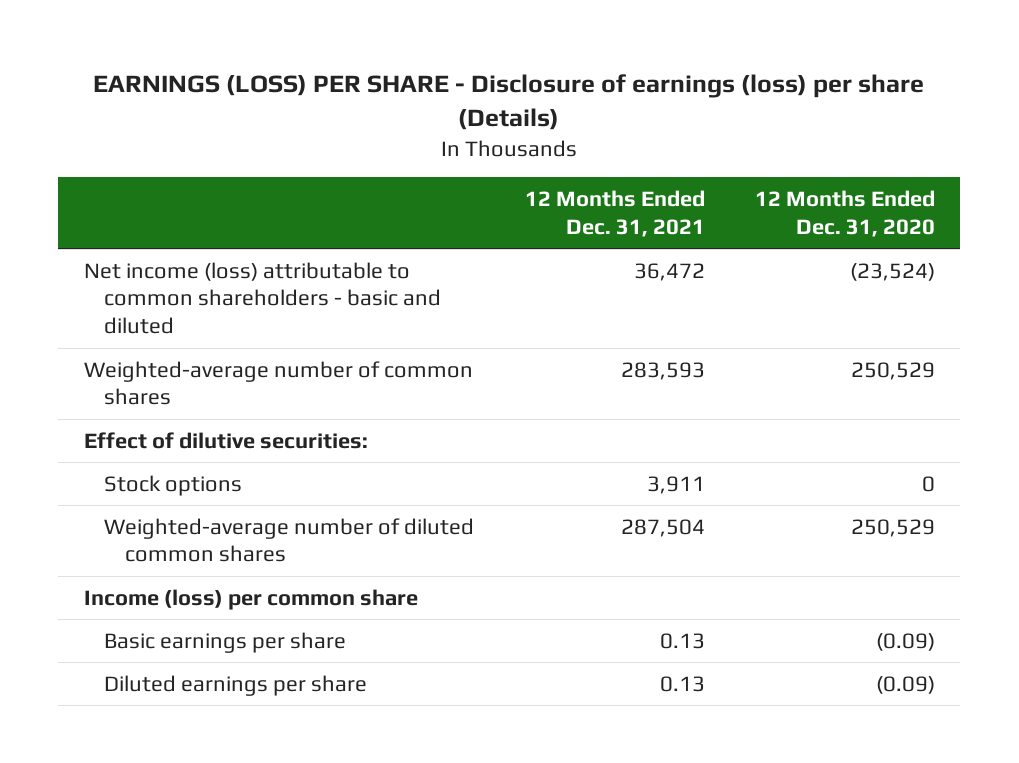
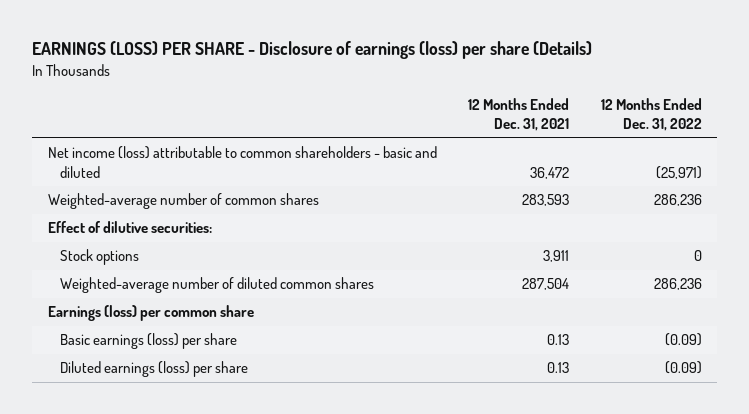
[754,189,935,237] 12 Months Ended Dec. 31, 2020 -> none
none -> [600,98,702,132] 12 Months Ended Dec. 31, 2022
[83,588,418,610] Income (loss) per common share -> [47,305,254,322] Earnings (loss) per common share
[104,631,347,653] Basic earnings per share -> [60,333,238,350] Basic earnings (loss) per share
[104,674,368,696] Diluted earnings per share -> [60,361,249,378] Diluted earnings (loss) per share

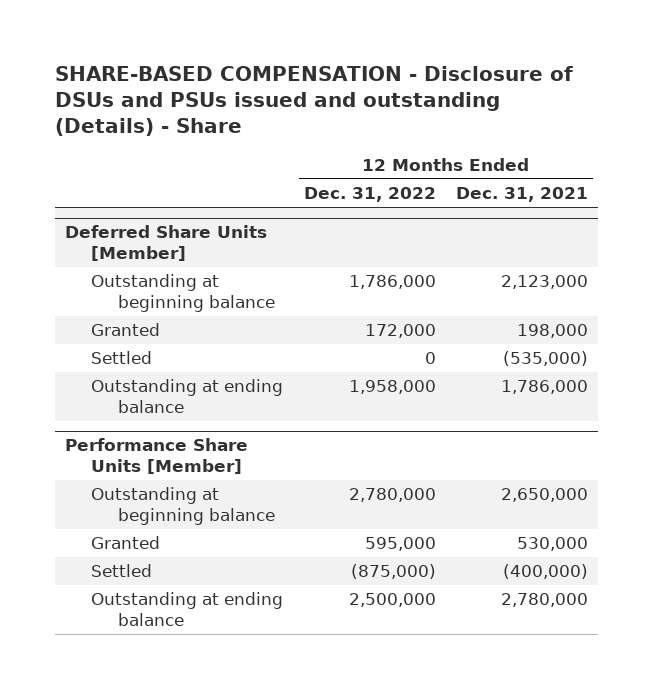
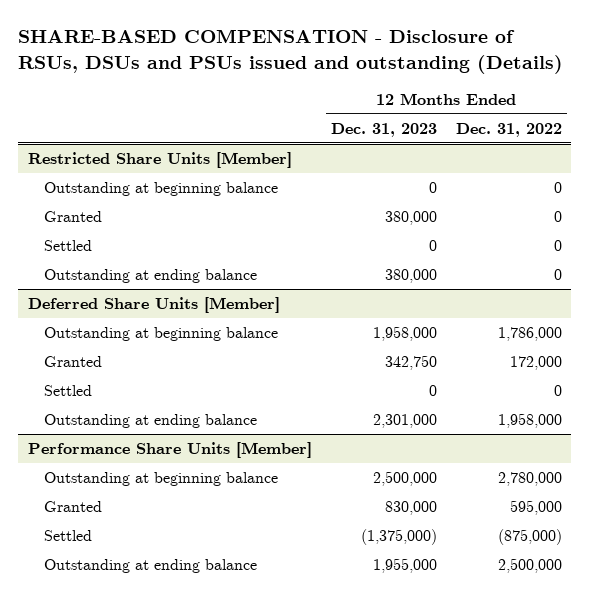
[54,65,573,137] SHARE-BASED COMPENSATION - Disclosure of DSUs and PSUs issued and outstanding (Details) - Share -> [18,29,564,74] SHARE-BASED COMPENSATION - Disclosure of RSUs, DSUs and PSUs issued and outstanding (Details)
[456,187,589,203] Dec. 31, 2021 -> none
none -> [330,122,437,137] Dec. 31, 2023
none -> [27,152,292,169] Restricted Share Units [Member]
none -> [43,182,278,197] Outstanding at beginning balance
none -> [43,211,102,223] Granted
none -> [43,240,92,252] Settled
none -> [43,269,257,284] Outstanding at ending balance

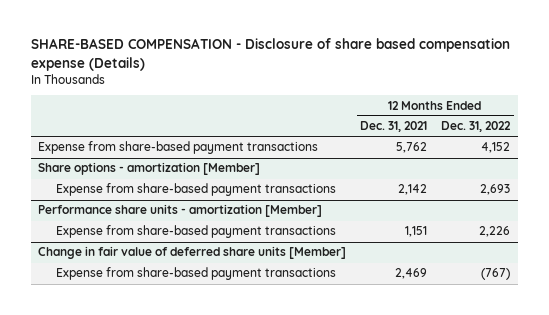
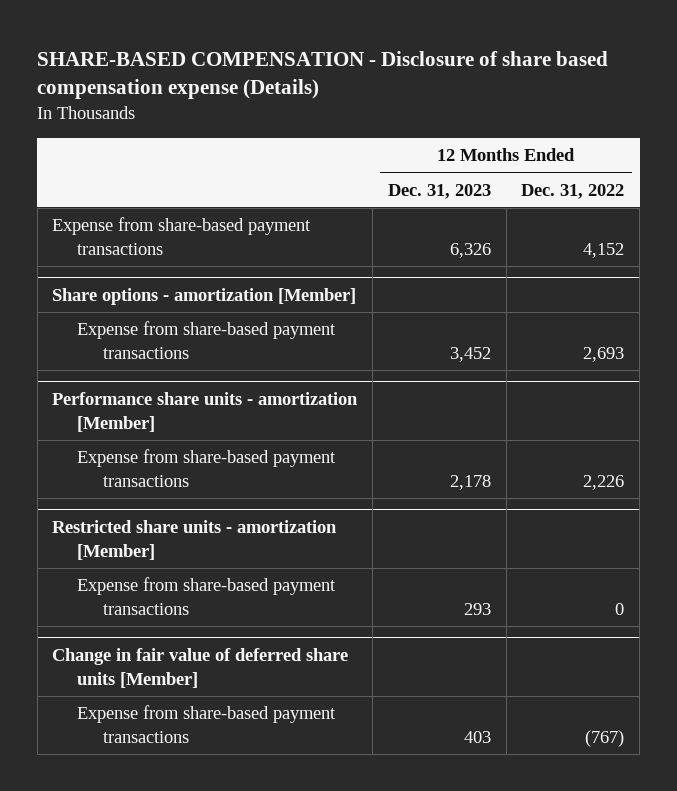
[360,121,428,133] Dec. 31, 2021 -> none
none -> [387,183,491,199] Dec. 31, 2023
none -> [52,520,338,560] Restricted share units - amortization [Member]
none -> [77,577,337,615] Expense from share-based payment transactions

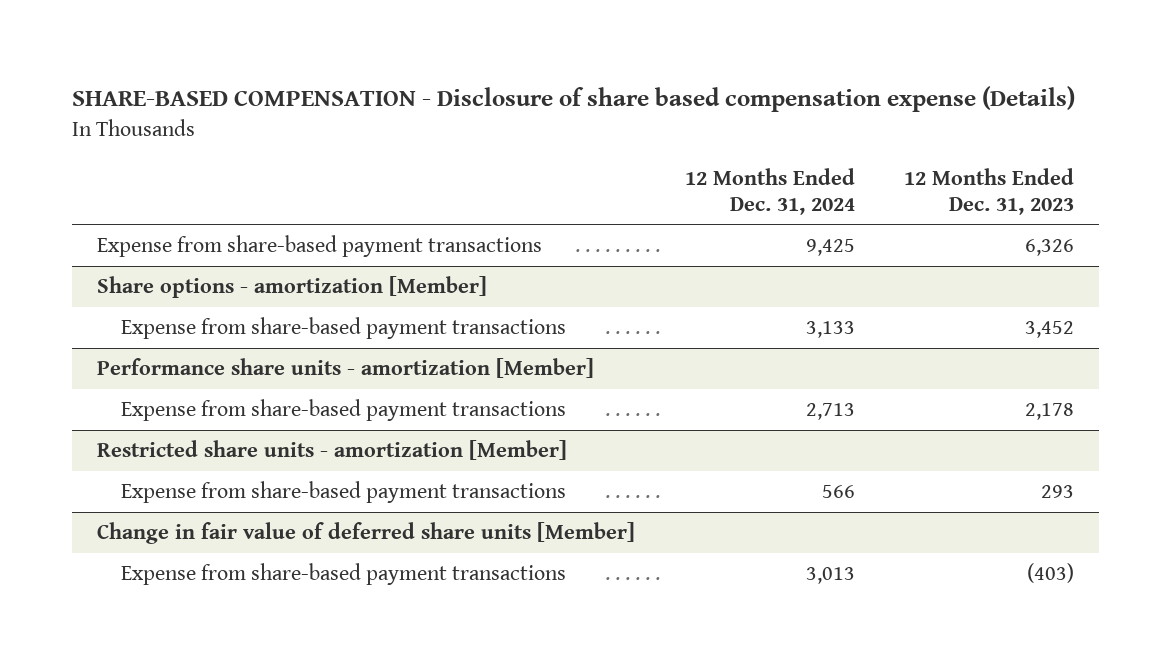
[521,183,625,199] Dec. 31, 2022 -> none
none -> [684,167,855,215] 12 Months Ended Dec. 31, 2024
[463,730,491,743] 403 -> [1027,563,1075,584] (403)

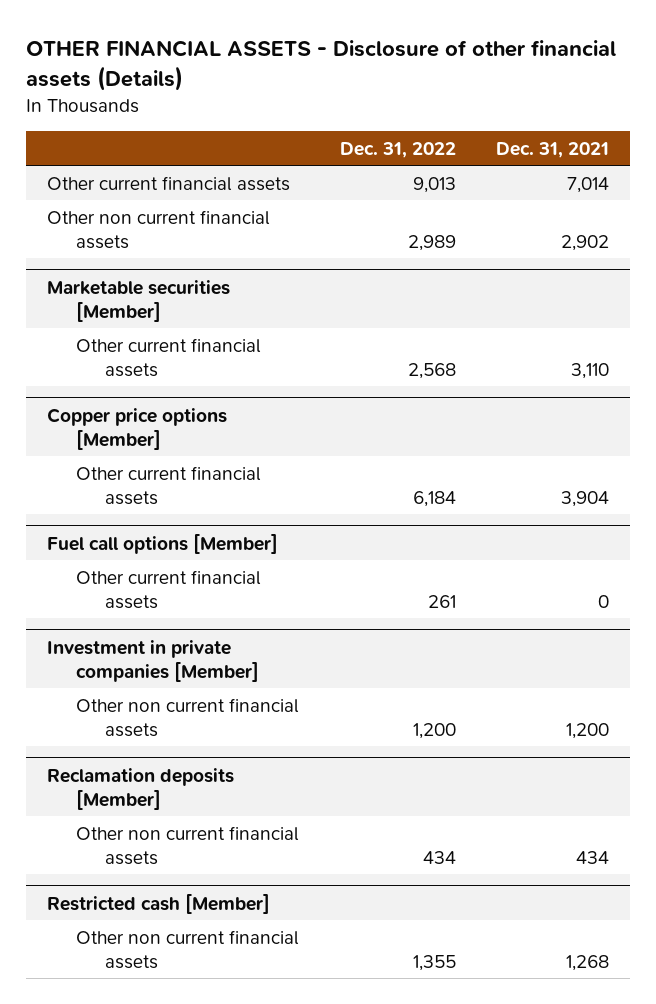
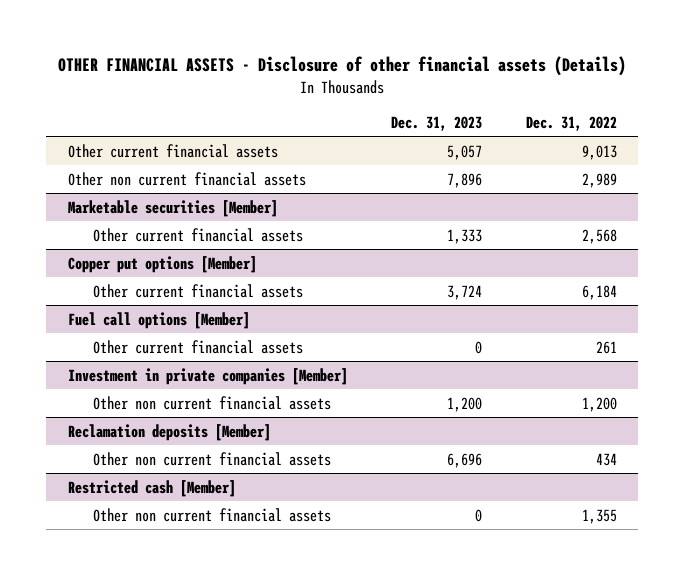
[496,141,610,158] Dec. 31, 2021 -> none
none -> [391,115,483,131] Dec. 31, 2023
[46,407,227,450] Copper price options [Member] -> [68,255,258,273] Copper put options [Member]

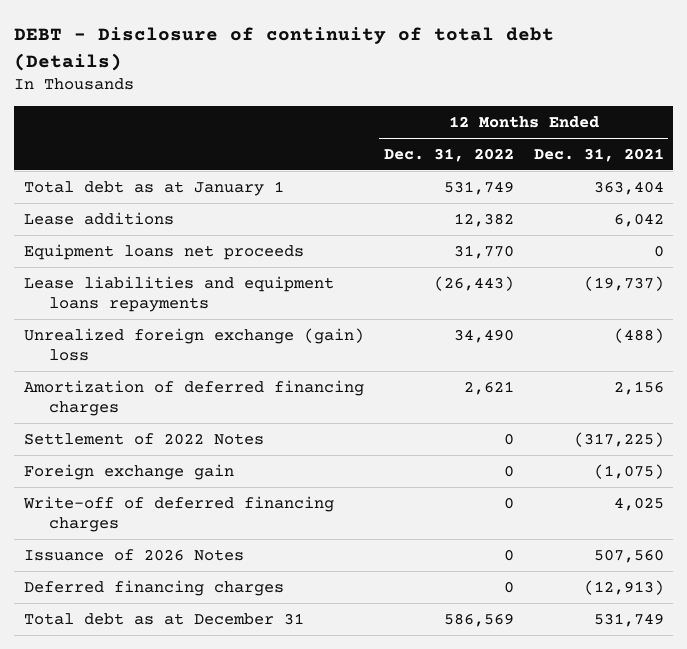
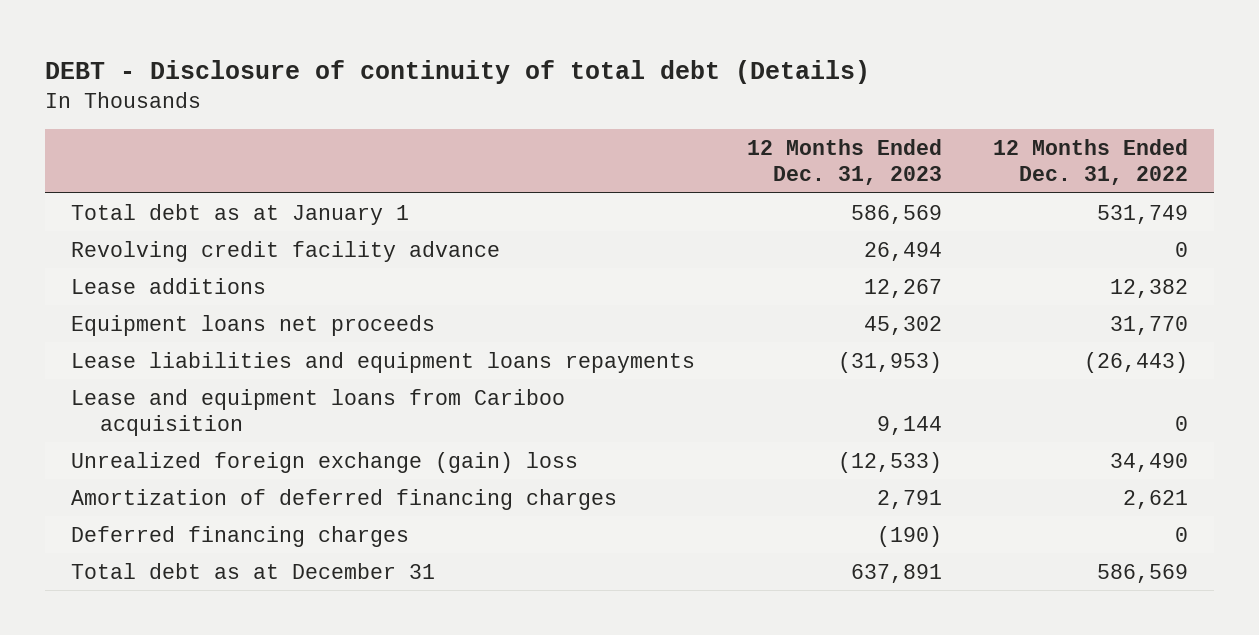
[533,147,664,162] Dec. 31, 2021 -> none
none -> [746,139,942,186] 12 Months Ended Dec. 31, 2023
none -> [70,240,500,262] Revolving credit facility advance
none -> [70,388,565,436] Lease and equipment loans from Cariboo acquisition
[23,432,264,445] Settlement of 2022 Notes -> none
[23,463,234,480] Foreign exchange gain -> none
[22,495,334,532] Write-off of deferred financing charges -> none
[23,548,244,561] Issuance of 2026 Notes -> none

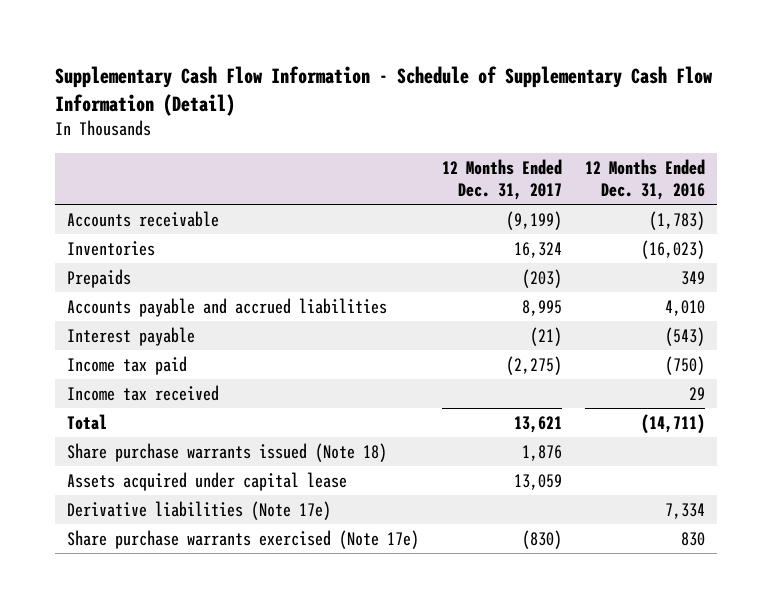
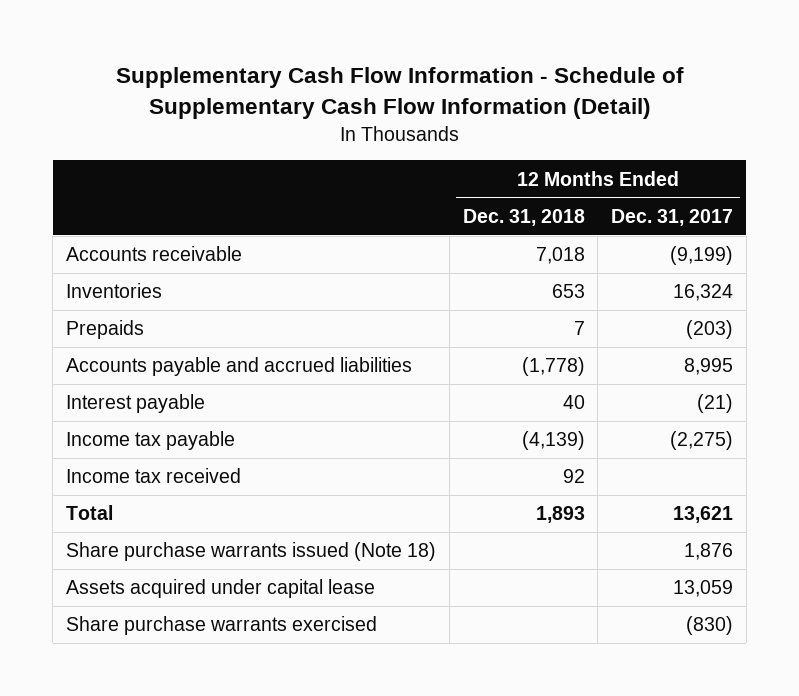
[585,159,706,201] 12 Months Ended Dec. 31, 2016 -> none
none -> [462,208,585,226] Dec. 31, 2018
[66,355,187,375] Income tax paid -> [66,431,236,451] Income tax payable
[66,500,331,520] Derivative liabilities (Note 17e) -> none
[66,529,419,549] Share purchase warrants exercised (Note 17e) -> [66,616,378,636] Share purchase warrants exercised

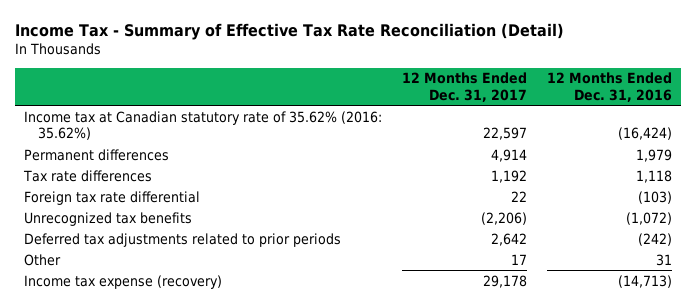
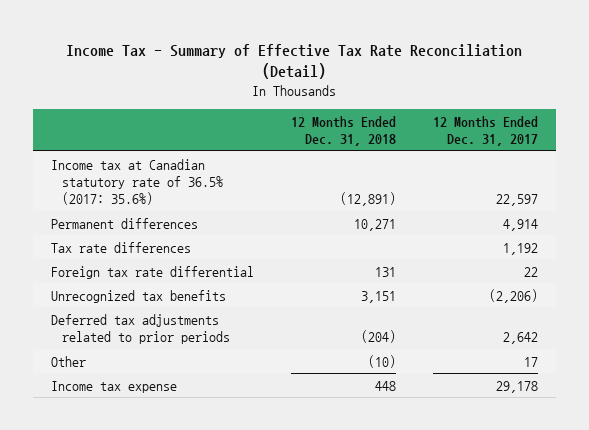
[546,72,672,102] 12 Months Ended Dec. 31, 2016 -> none
none -> [290,115,396,147] 12 Months Ended Dec. 31, 2018
[24,110,383,141] Income tax at Canadian statutory rate of 35.62% (2016: 35.62%) -> [51,158,223,206] Income tax at Canadian statutory rate of 36.5% (2017: 35.6%)
[24,274,223,289] Income tax expense (recovery) -> [51,380,178,393] Income tax expense

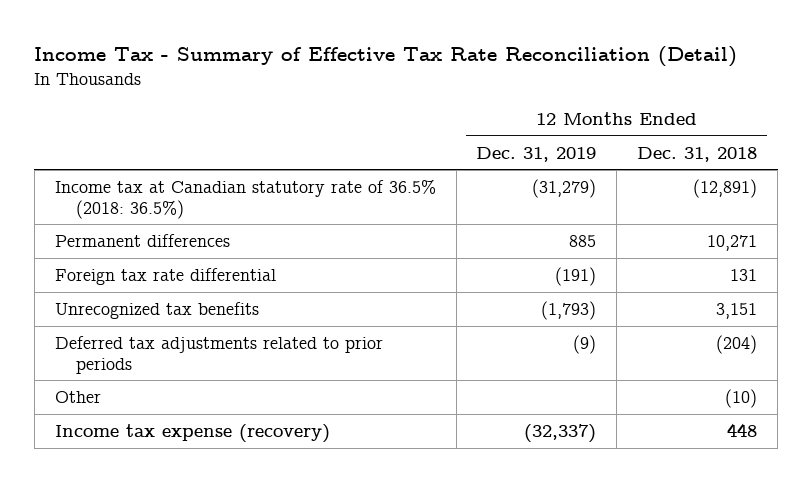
[432,115,538,147] 12 Months Ended Dec. 31, 2017 -> none
none -> [476,146,597,162] Dec. 31, 2019
[51,158,223,206] Income tax at Canadian statutory rate of 36.5% (2017: 35.6%) -> [54,178,436,219] Income tax at Canadian statutory rate of 36.5% (2018: 36.5%)
[51,241,192,253] Tax rate differences -> none
[51,380,178,393] Income tax expense -> [54,423,330,443] Income tax expense (recovery)

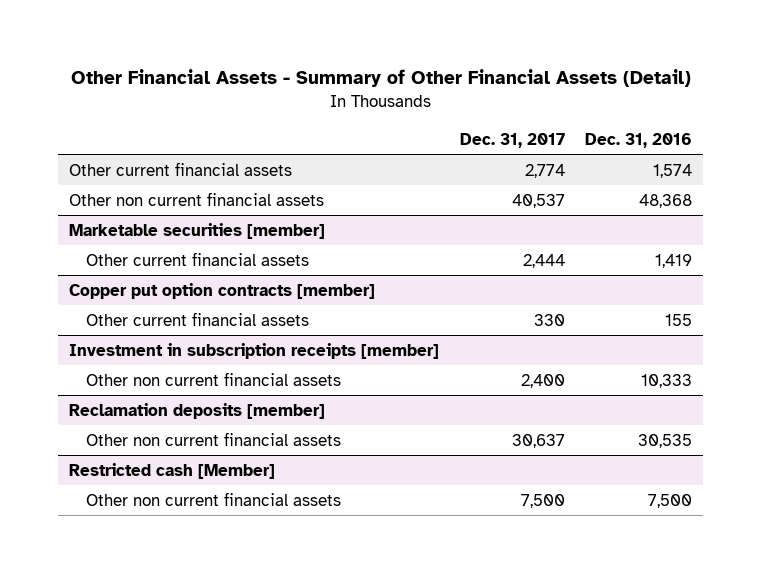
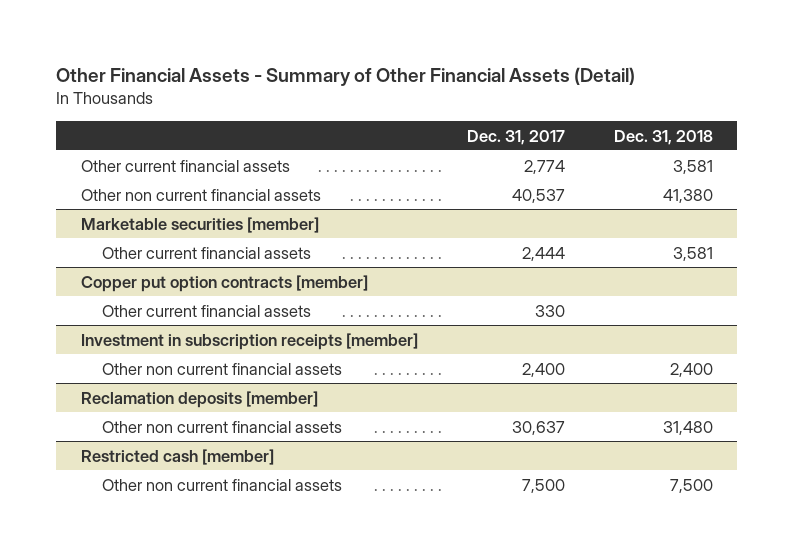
[585,132,693,148] Dec. 31, 2016 -> none
none -> [613,129,713,145] Dec. 31, 2018
[68,462,275,479] Restricted cash [Member] -> [80,448,274,465] Restricted cash [member]

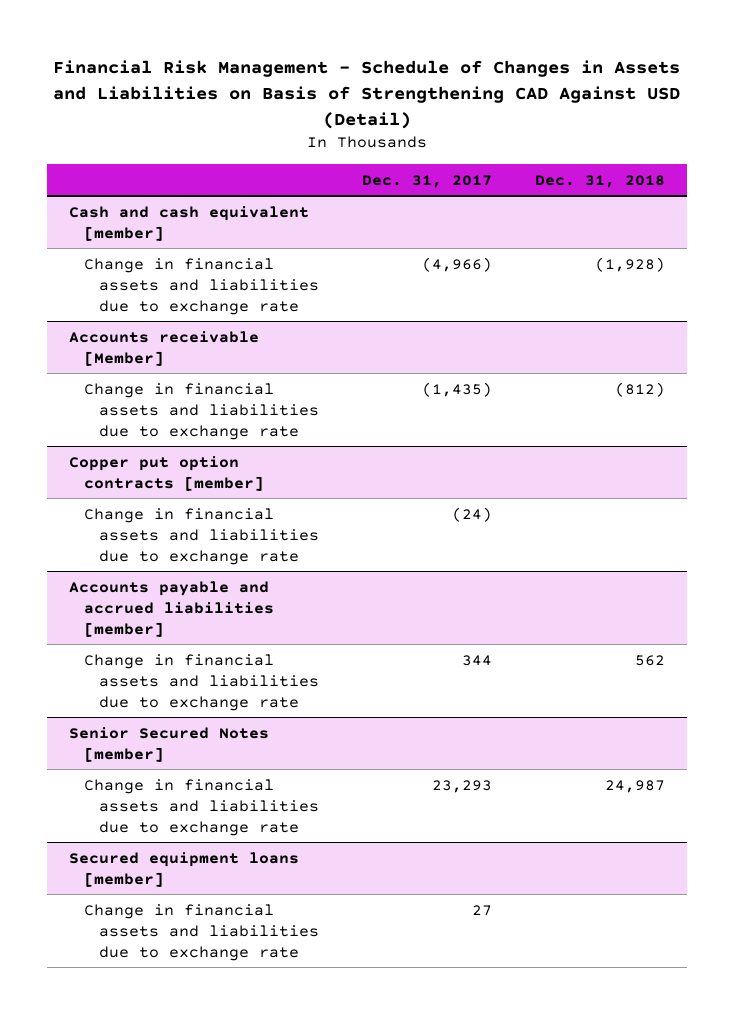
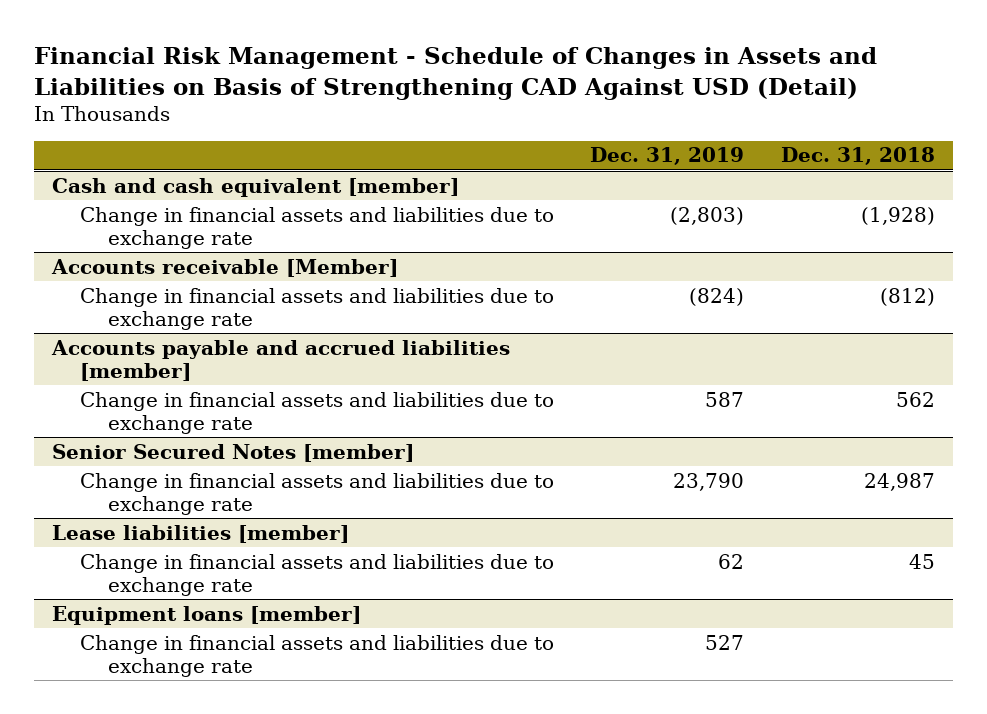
[362,174,493,188] Dec. 31, 2017 -> none
none -> [590,147,745,166] Dec. 31, 2019
[68,455,264,491] Copper put option contracts [member] -> none
[83,507,320,565] Change in financial assets and liabilities due to exchange rate -> none
none -> [51,524,349,543] Lease liabilities [member]
none -> [79,553,554,596] Change in financial assets and liabilities due to exchange rate
[68,851,299,887] Secured equipment loans [member] -> [51,605,361,625] Equipment loans [member]

